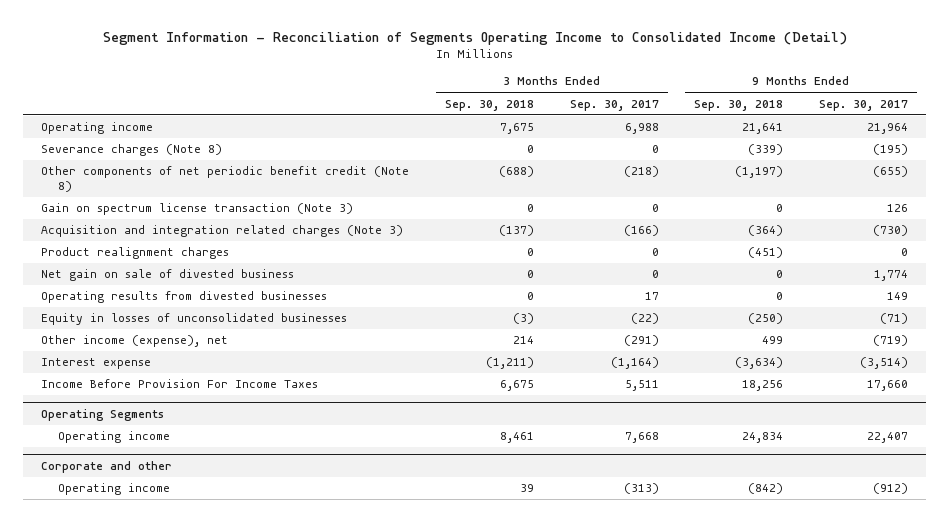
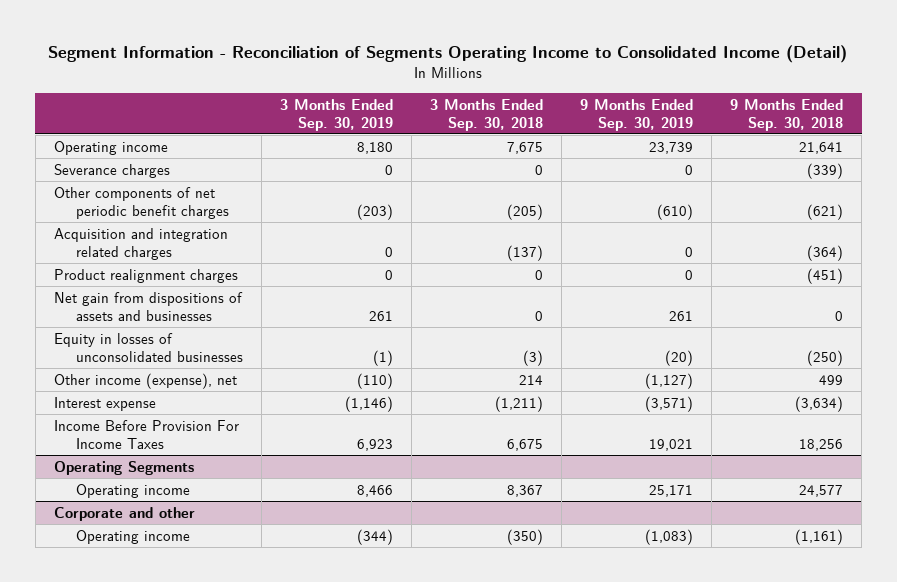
[569,99,659,111] Sep. 30, 2017 -> none
[819,99,909,111] Sep. 30, 2017 -> none
none -> [280,98,394,131] 3 Months Ended Sep. 30, 2019
none -> [580,98,694,131] 9 Months Ended Sep. 30, 2019
[40,203,353,216] Gain on spectrum license transaction (Note 3) -> none
[40,144,222,157] Severance charges (Note 8) -> [53,163,170,178] Severance charges
[40,166,409,193] Other components of net periodic benefit credit (Note 8) -> [53,186,230,219] Other components of net periodic benefit charges
[498,166,534,178] (688) -> [507,203,544,220] (205)
[735,166,784,179] (1,197) -> [807,203,844,220] (621)
[40,225,403,238] Acquisition and integration related charges (Note 3) -> [53,227,228,260] Acquisition and integration related charges
[40,269,294,282] Net gain on sale of divested business -> none
[40,291,327,304] Operating results from divested businesses -> none
none -> [53,291,243,321] Net gain from dispositions of assets and businesses
[499,432,534,444] 8,461 -> [507,484,544,497] 8,367
[742,432,784,444] 24,834 -> [799,484,844,497] 24,577
[519,484,534,493] 39 -> [507,528,544,545] (350)
[748,483,784,495] (842) -> [795,528,844,545] (1,161)

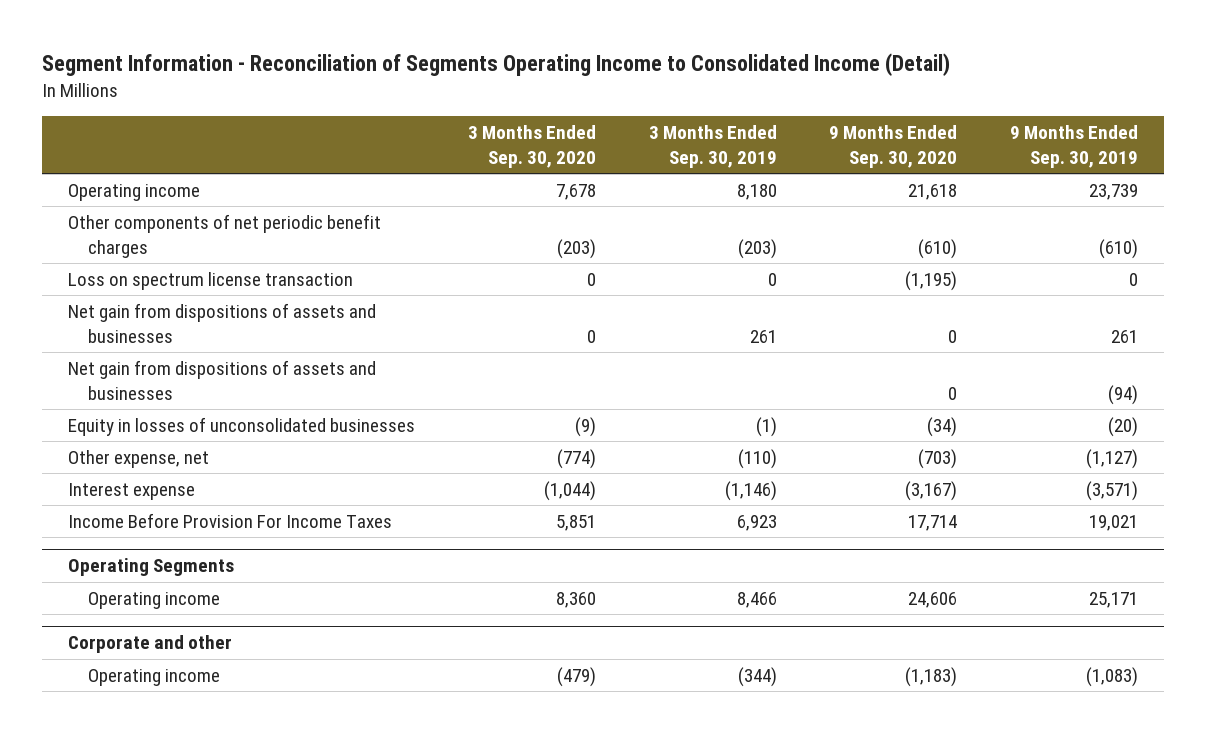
[430,98,544,131] 3 Months Ended Sep. 30, 2018 -> none
[730,98,844,131] 9 Months Ended Sep. 30, 2018 -> none
none -> [467,125,596,168] 3 Months Ended Sep. 30, 2020
none -> [829,125,958,168] 9 Months Ended Sep. 30, 2020
[53,163,170,178] Severance charges -> none
[53,227,228,260] Acquisition and integration related charges -> none
[53,268,238,283] Product realignment charges -> none
none -> [68,271,354,290] Loss on spectrum license transaction
none -> [68,359,377,400] Net gain from dispositions of assets and businesses
[53,372,237,389] Other income (expense), net -> [68,449,210,468] Other expense, net

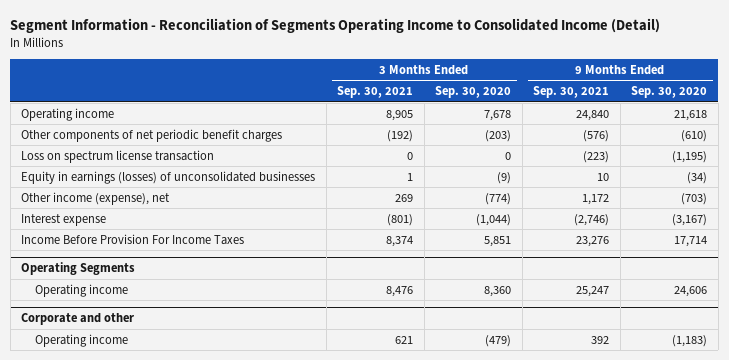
[648,125,777,168] 3 Months Ended Sep. 30, 2019 -> none
[1010,125,1139,168] 9 Months Ended Sep. 30, 2019 -> none
none -> [337,86,414,99] Sep. 30, 2021
none -> [533,86,610,99] Sep. 30, 2021
[68,302,377,343] Net gain from dispositions of assets and businesses -> none
[68,359,377,400] Net gain from dispositions of assets and businesses -> none
[68,416,416,436] Equity in losses of unconsolidated businesses -> [21,170,316,184] Equity in earnings (losses) of unconsolidated businesses
[68,449,210,468] Other expense, net -> [21,191,171,205] Other income (expense), net

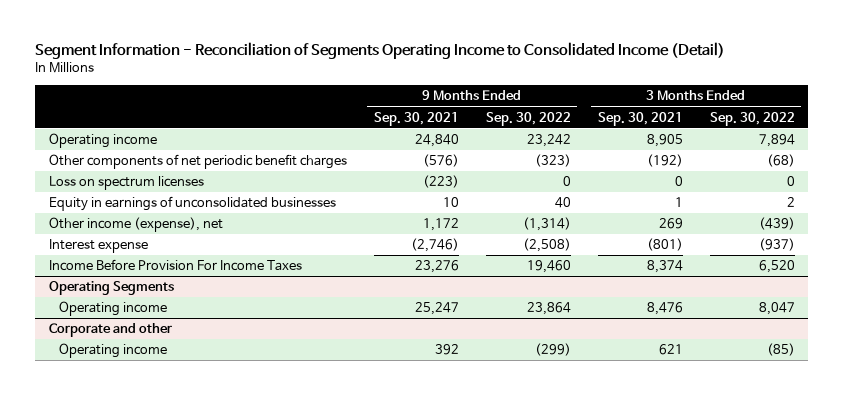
[435,86,512,99] Sep. 30, 2020 -> none
[631,86,708,99] Sep. 30, 2020 -> none
none -> [485,111,571,126] Sep. 30, 2022
none -> [709,111,795,126] Sep. 30, 2022
[21,149,215,163] Loss on spectrum license transaction -> [48,176,204,191] Loss on spectrum licenses
[21,170,316,184] Equity in earnings (losses) of unconsolidated businesses -> [48,196,336,212] Equity in earnings of unconsolidated businesses

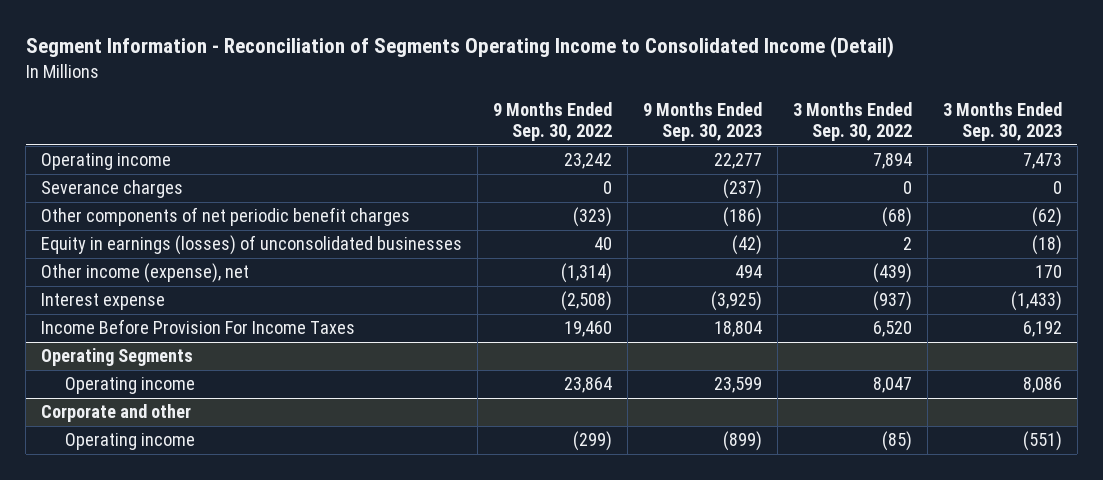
[373,111,459,126] Sep. 30, 2021 -> none
[597,111,683,126] Sep. 30, 2021 -> none
none -> [642,101,762,142] 9 Months Ended Sep. 30, 2023
none -> [942,101,1062,142] 3 Months Ended Sep. 30, 2023
none -> [40,180,183,199] Severance charges
[48,176,204,191] Loss on spectrum licenses -> none
[48,196,336,212] Equity in earnings of unconsolidated businesses -> [40,235,462,256] Equity in earnings (losses) of unconsolidated businesses

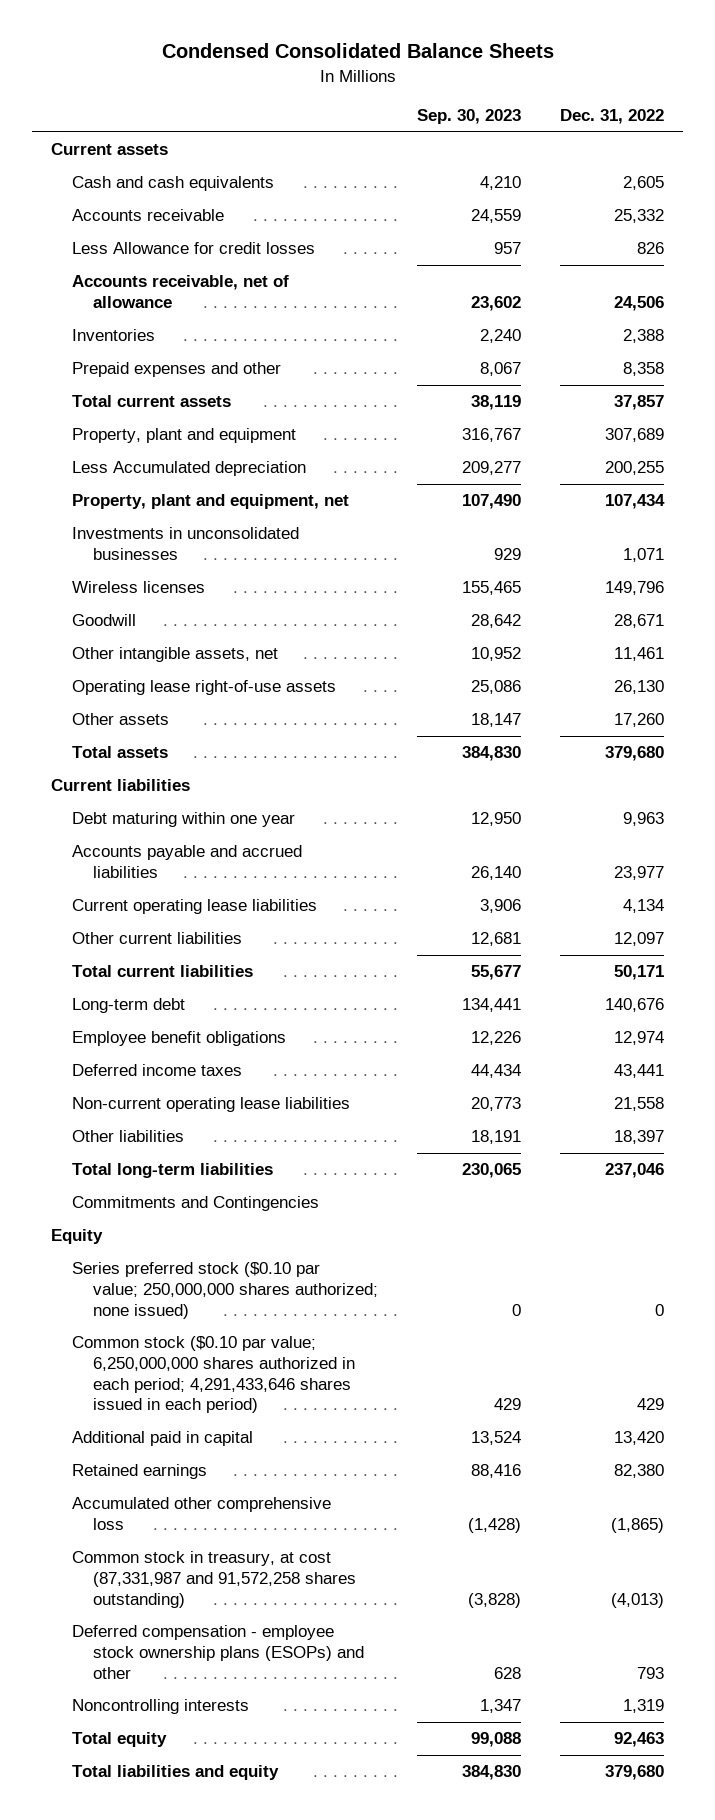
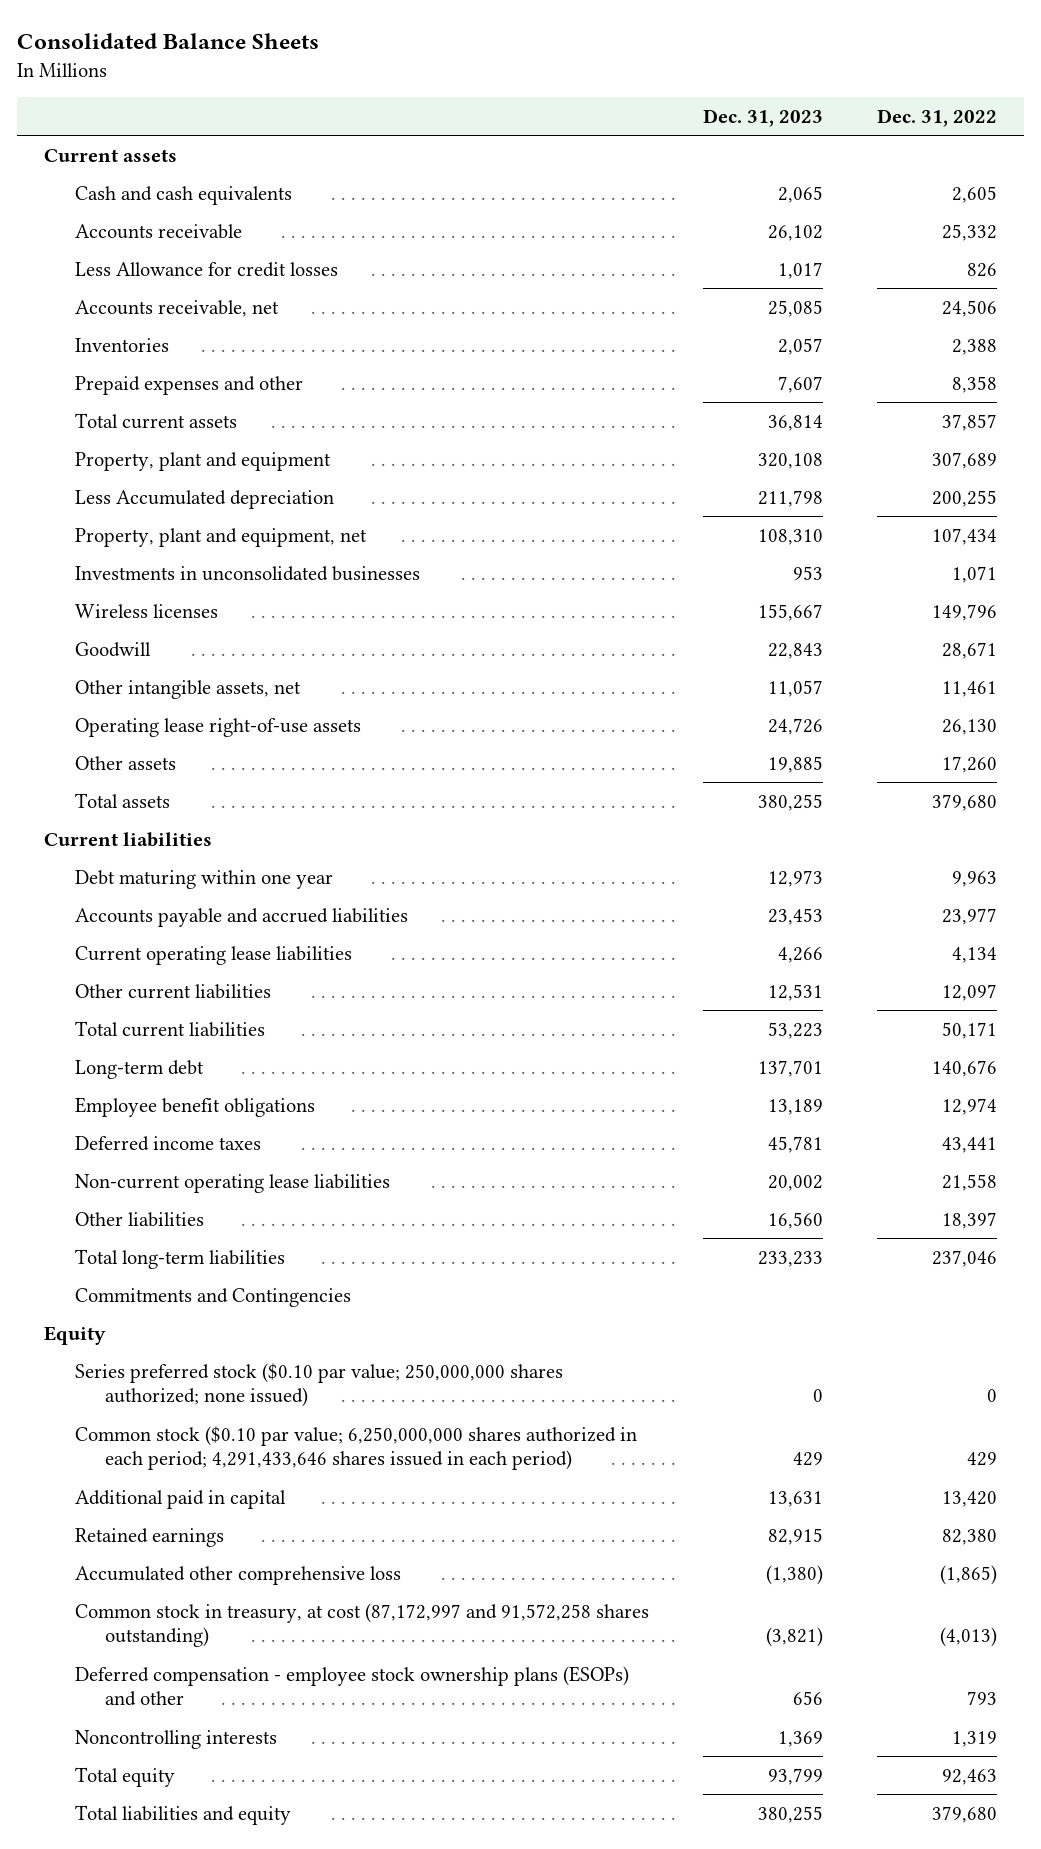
[161,43,554,59] Condensed Consolidated Balance Sheets -> [17,33,320,50] Consolidated Balance Sheets
[417,109,522,125] Sep. 30, 2023 -> none
none -> [702,108,823,127] Dec. 31, 2023
[72,275,290,309] Accounts receivable, net of allowance -> [74,299,279,317] Accounts receivable, net
[72,1551,357,1608] Common stock in treasury, at cost (87,331,987 and 91,572,258 shares outstanding) -> [74,1602,649,1648] Common stock in treasury, at cost (87,172,997 and 91,572,258 shares outstanding)

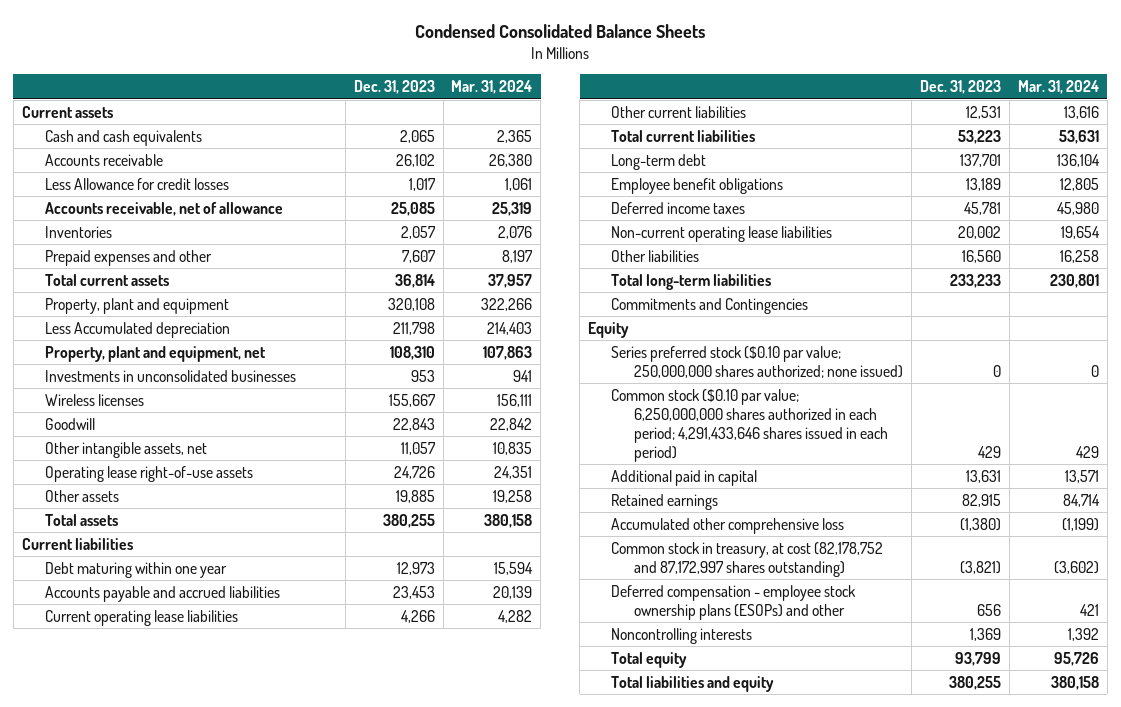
[17,33,320,50] Consolidated Balance Sheets -> [415,23,706,38] Condensed Consolidated Balance Sheets
[876,108,997,127] Dec. 31, 2022 -> none
none -> [451,80,533,95] Mar. 31, 2024
[74,299,279,317] Accounts receivable, net -> [44,201,283,216] Accounts receivable, net of allowance
[74,1602,649,1648] Common stock in treasury, at cost (87,172,997 and 91,572,258 shares outstanding) -> [611,541,884,577] Common stock in treasury, at cost (82,178,752 and 87,172,997 shares outstanding)

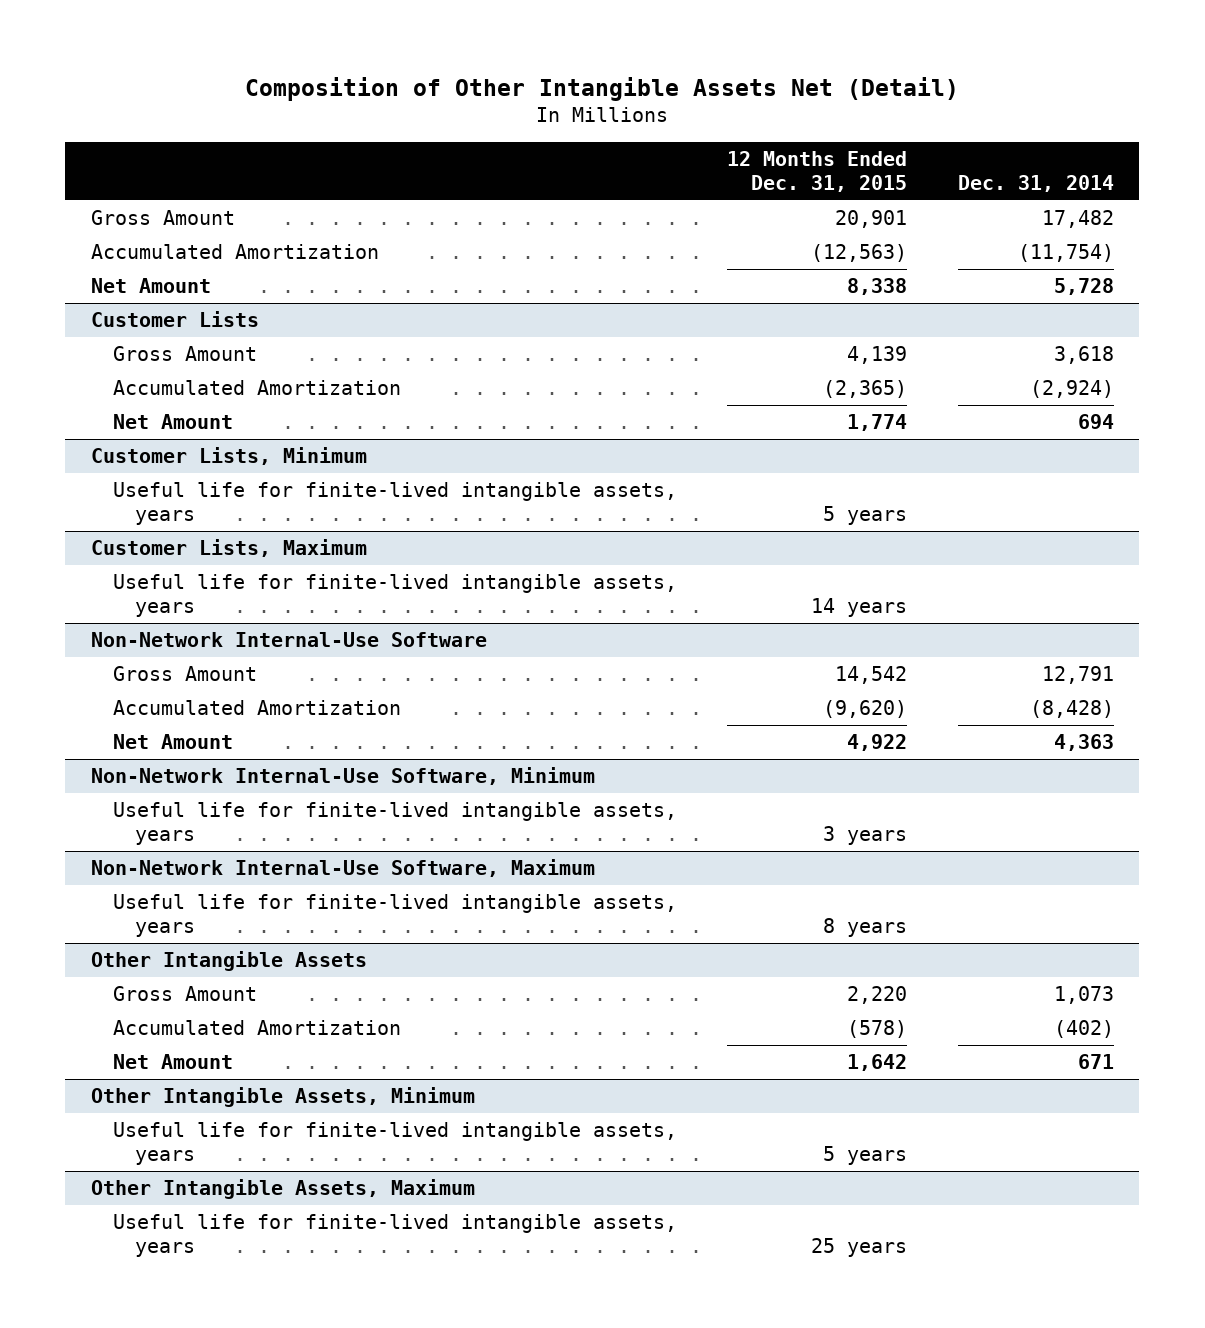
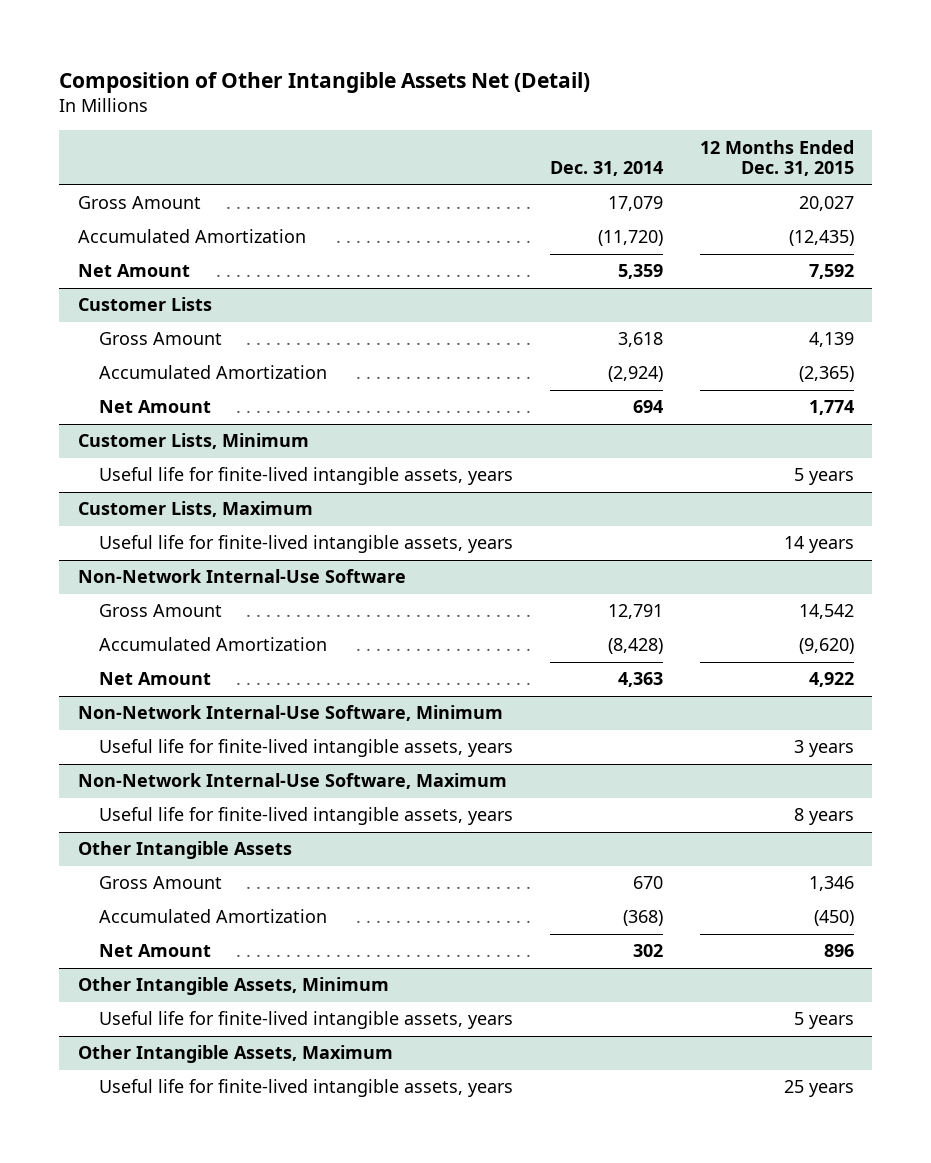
[835,210,908,229] 20,901 -> [798,196,854,212] 20,027
[1042,210,1115,229] 17,482 -> [607,196,663,212] 17,079
[811,244,908,263] (12,563) -> [788,230,854,247] (12,435)
[1018,244,1115,263] (11,754) -> [597,230,663,247] (11,720)
[847,278,908,296] 8,338 -> [808,264,854,280] 7,592
[1054,278,1115,296] 5,728 -> [617,264,663,280] 5,359
[847,986,908,1005] 2,220 -> [808,876,854,892] 1,346
[1054,986,1115,1005] 1,073 -> [632,876,663,890] 670
[847,1020,908,1039] (578) -> [813,910,854,927] (450)
[1054,1020,1115,1039] (402) -> [622,910,663,927] (368)
[847,1054,908,1072] 1,642 -> [823,944,854,958] 896
[1078,1054,1115,1070] 671 -> [632,944,663,958] 302

